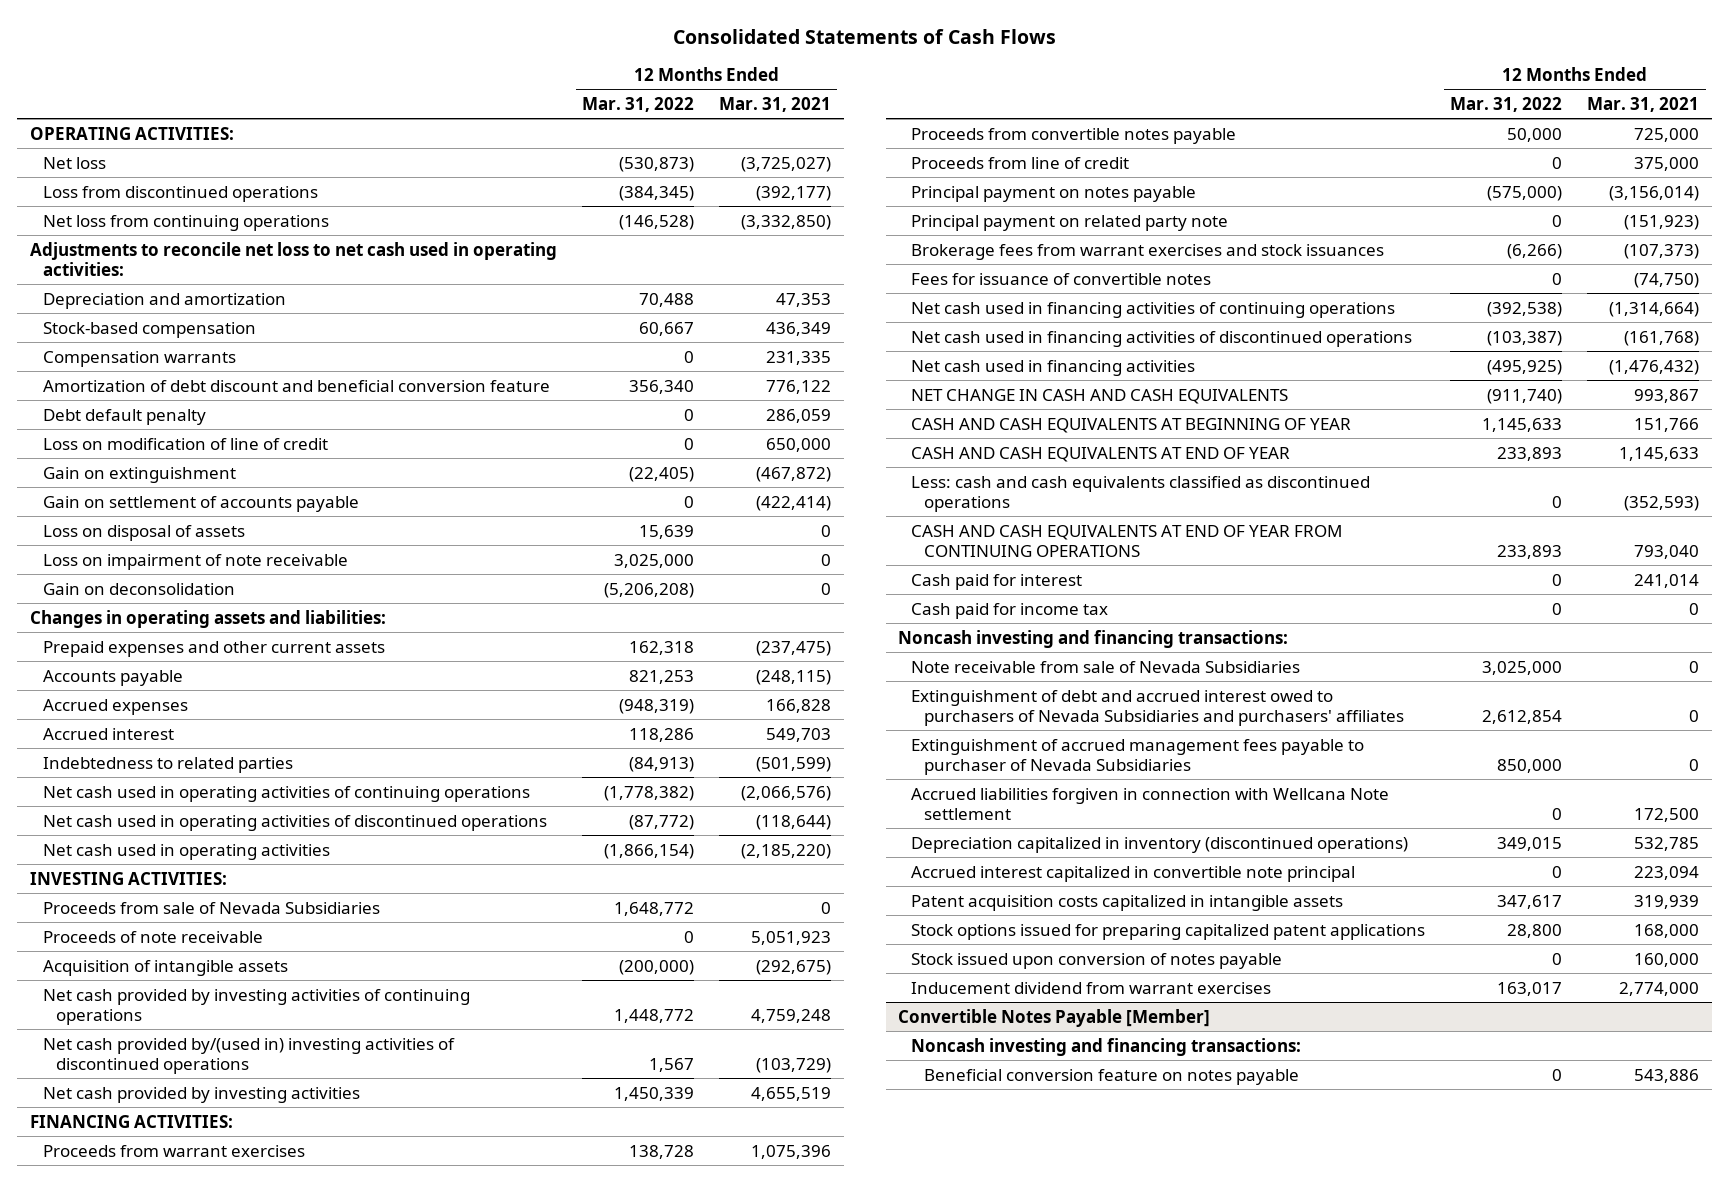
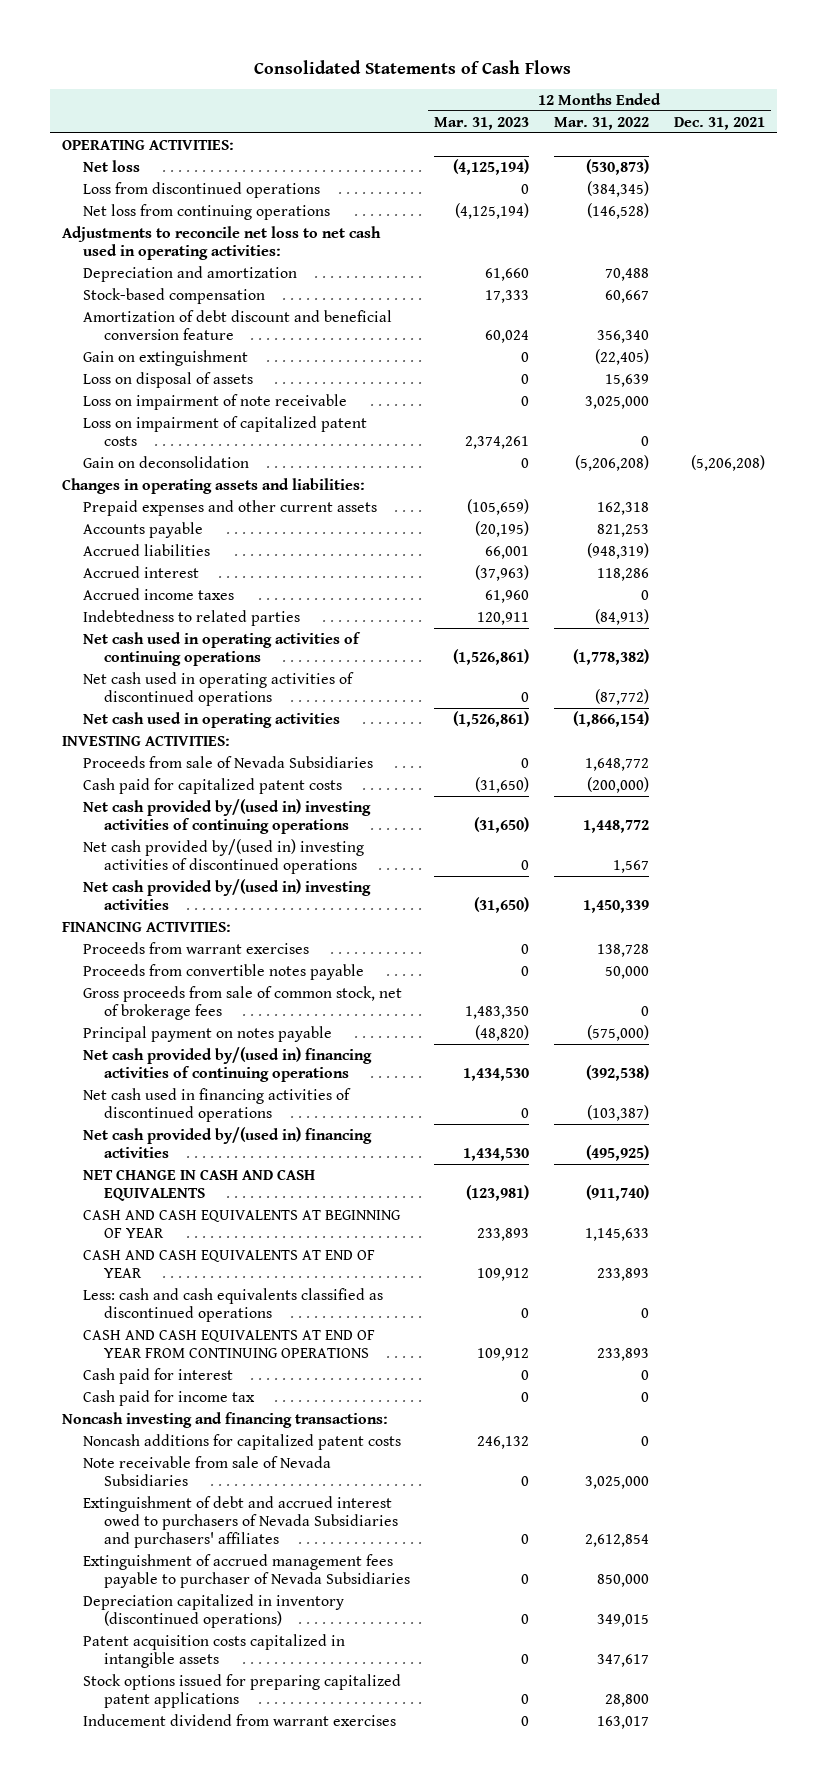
[719,96,832,112] Mar. 31, 2021 -> none
none -> [434,116,530,130] Mar. 31, 2023
none -> [673,116,765,130] Dec. 31, 2021
[42,350,236,367] Compensation warrants -> none
[42,408,206,425] Debt default penalty -> none
[42,437,328,450] Loss on modification of line of credit -> none
[42,495,359,512] Gain on settlement of accounts payable -> none
none -> [82,415,367,446] Loss on impairment of capitalized patent costs
[42,698,188,715] Accrued expenses -> [82,543,210,556] Accrued liabilities
none -> [82,587,234,600] Accrued income taxes
[42,930,263,943] Proceeds of note receivable -> none
[42,959,288,976] Acquisition of intangible assets -> [82,777,342,794] Cash paid for capitalized patent costs
[42,988,470,1025] Net cash provided by investing activities of continuing operations -> [82,798,371,834] Net cash provided by/(used in) investing activities of continuing operations
[42,1086,360,1103] Net cash provided by investing activities -> [82,878,371,910] Net cash provided by/(used in) investing activities
[911,156,1130,169] Proceeds from line of credit -> none
none -> [82,985,402,1020] Gross proceeds from sale of common stock, net of brokerage fees
[911,214,1229,231] Principal payment on related party note -> none
[911,243,1385,260] Brokerage fees from warrant exercises and stock issuances -> none
[911,272,1212,285] Fees for issuance of convertible notes -> none
[911,301,1396,318] Net cash used in financing activities of continuing operations -> [82,1046,372,1082] Net cash provided by/(used in) financing activities of continuing operations
[911,359,1196,376] Net cash used in financing activities -> [82,1126,372,1158] Net cash provided by/(used in) financing activities
none -> [82,1433,401,1450] Noncash additions for capitalized patent costs
[911,787,1390,820] Accrued liabilities forgiven in connection with Wellcana Note settlement -> none
[911,865,1356,882] Accrued interest capitalized in convertible note principal -> none
[911,952,1283,969] Stock issued upon conversion of notes payable -> none
[898,1008,1211,1027] Convertible Notes Payable [Member] -> none
[911,1037,1302,1056] Noncash investing and financing transactions: -> none
[923,1068,1299,1085] Beneficial conversion feature on notes payable -> none

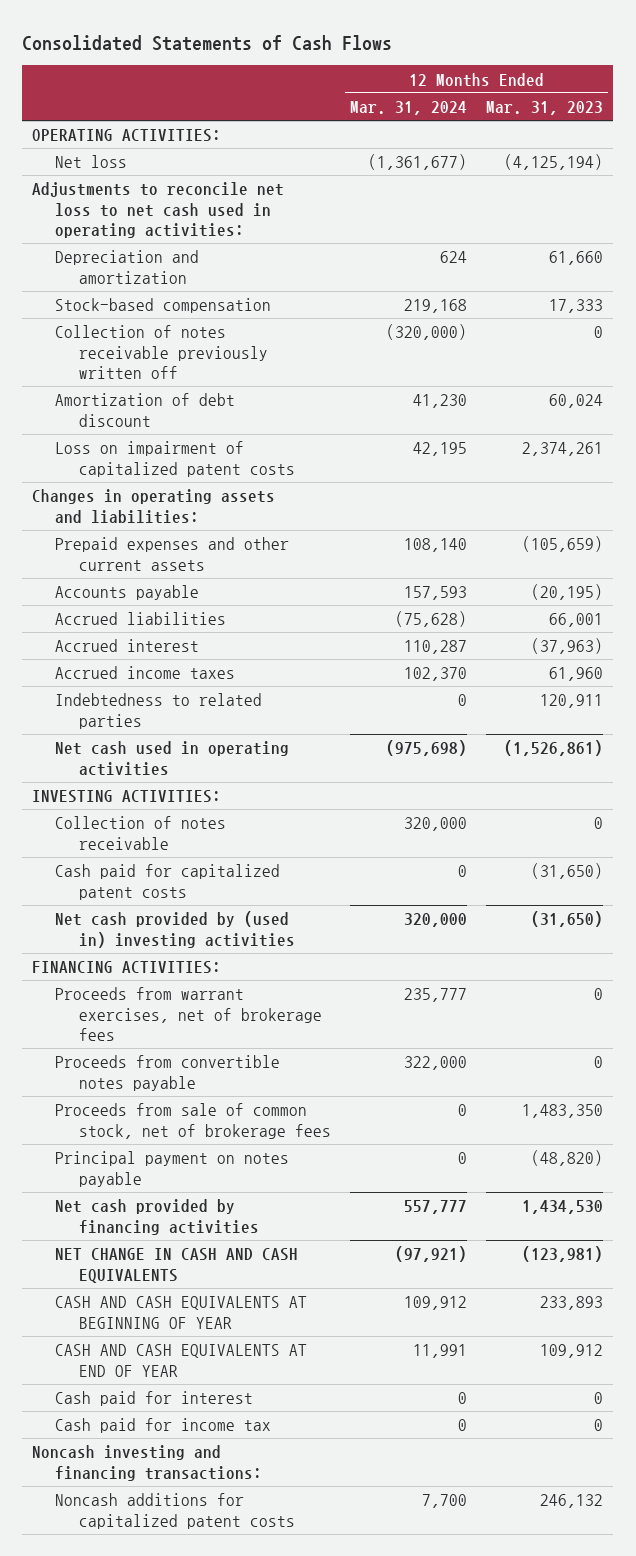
[553,116,649,130] Mar. 31, 2022 -> none
[673,116,765,130] Dec. 31, 2021 -> none
none -> [350,101,468,116] Mar. 31, 2024
[82,181,320,198] Loss from discontinued operations -> none
[82,203,330,220] Net loss from continuing operations -> none
[82,349,248,366] Gain on extinguishment -> none
[82,371,253,388] Loss on disposal of assets -> none
[82,393,347,410] Loss on impairment of note receivable -> none
none -> [55,325,268,380] Collection of notes receivable previously written off
[82,309,392,340] Amortization of debt discount and beneficial conversion feature -> [55,393,236,427] Amortization of debt discount
[82,455,249,468] Gain on deconsolidation -> none
[82,631,361,666] Net cash used in operating activities of continuing operations -> none
[82,671,354,706] Net cash used in operating activities of discontinued operations -> none
[82,755,373,768] Proceeds from sale of Nevada Subsidiaries -> none
none -> [55,816,227,850] Collection of notes receivable
[82,798,371,834] Net cash provided by/(used in) investing activities of continuing operations -> none
[82,838,364,874] Net cash provided by/(used in) investing activities of discontinued operations -> none
[82,878,371,910] Net cash provided by/(used in) investing activities -> [55,911,295,948] Net cash provided by (used in) investing activities
[82,941,309,954] Proceeds from warrant exercises -> [55,987,322,1042] Proceeds from warrant exercises, net of brokerage fees
[82,985,402,1020] Gross proceeds from sale of common stock, net of brokerage fees -> [55,1103,331,1139] Proceeds from sale of common stock, net of brokerage fees
[82,1046,372,1082] Net cash provided by/(used in) financing activities of continuing operations -> none
[82,1087,351,1122] Net cash used in financing activities of discontinued operations -> none
[82,1126,372,1158] Net cash provided by/(used in) financing activities -> [55,1199,259,1235] Net cash provided by financing activities
[82,1287,383,1322] Less: cash and cash equivalents classified as discontinued operations -> none
[82,1329,375,1358] CASH AND CASH EQUIVALENTS AT END OF YEAR FROM CONTINUING OPERATIONS -> none
[82,1455,331,1486] Note receivable from sale of Nevada Subsidiaries -> none
[82,1495,398,1548] Extinguishment of debt and accrued interest owed to purchasers of Nevada Subsidiaries and purchasers' affiliates -> none
[82,1553,410,1588] Extinguishment of accrued management fees payable to purchaser of Nevada Subsidiaries -> none
[82,1593,344,1628] Depreciation capitalized in inventory (discontinued operations) -> none
[82,1633,345,1668] Patent acquisition costs capitalized in intangible assets -> none
[82,1673,401,1708] Stock options issued for preparing capitalized patent applications -> none
[82,1713,396,1726] Inducement dividend from warrant exercises -> none

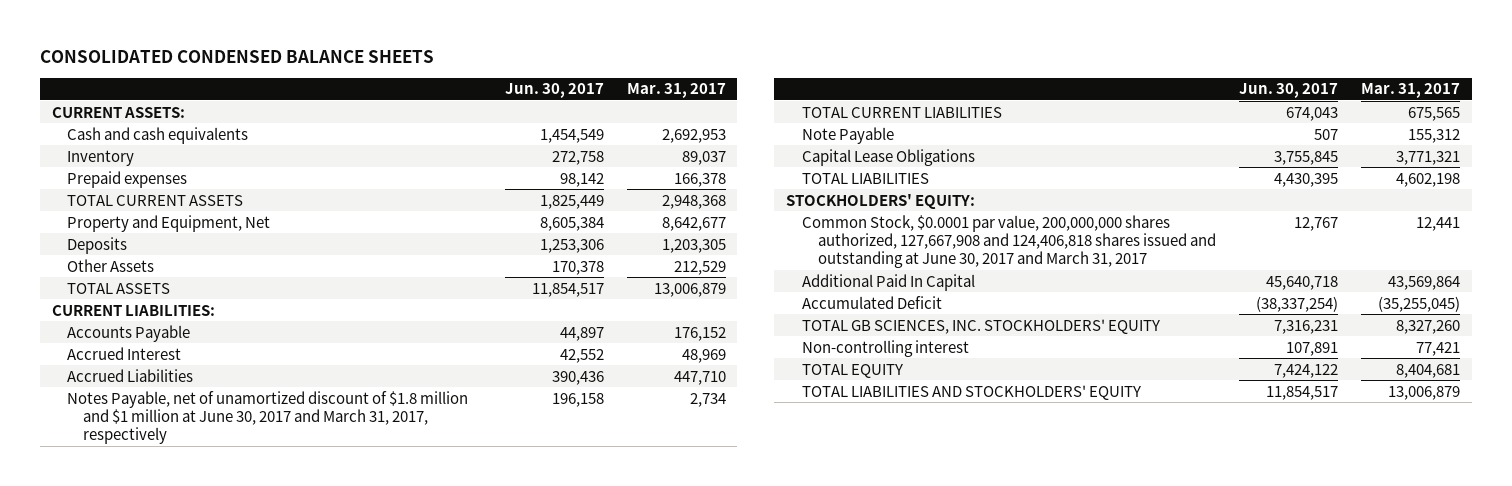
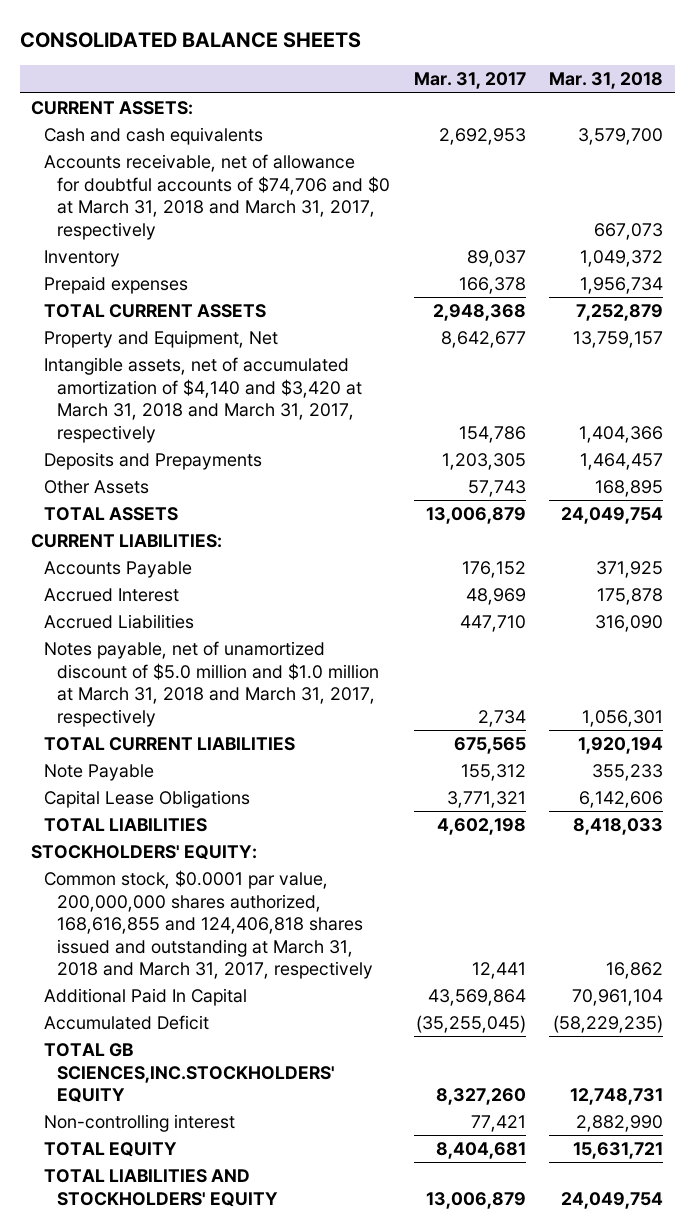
[39,49,434,63] CONSOLIDATED CONDENSED BALANCE SHEETS -> [19,32,361,49] CONSOLIDATED BALANCE SHEETS
[504,83,604,99] Jun. 30, 2017 -> none
none -> [548,72,663,90] Mar. 31, 2018
none -> [44,154,391,240] Accounts receivable, net of allowance for doubtful accounts of $74,706 and $0 at March 31, 2018 and March 31, 2017, respectively
none -> [44,357,363,443] Intangible assets, net of accumulated amortization of $4,140 and $3,420 at March 31, 2018 and March 31, 2017, respectively
[67,236,128,254] Deposits -> [44,452,263,471] Deposits and Prepayments
[673,260,726,275] 212,529 -> [467,480,526,498] 57,743
[67,390,469,444] Notes Payable, net of unamortized discount of $1.8 million and $1 million at June 30, 2017 and March 31, 2017, respectively -> [44,641,380,727] Notes payable, net of unamortized discount of $5.0 million and $1.0 million at March 31, 2018 and March 31, 2017, respectively
[801,214,1216,268] Common Stock, $0.0001 par value, 200,000,000 shares authorized, 127,667,908 and 124,406,818 shares issued and outstanding at June 30, 2017 and March 31, 2017 -> [44,870,374,979] Common stock, $0.0001 par value, 200,000,000 shares authorized, 168,616,855 and 124,406,818 shares issued and outstanding at March 31, 2018 and March 31, 2017, respectively
[801,318,1160,334] TOTAL GB SCIENCES, INC. STOCKHOLDERS' EQUITY -> [44,1043,336,1104] TOTAL GB SCIENCES,INC.STOCKHOLDERS' EQUITY

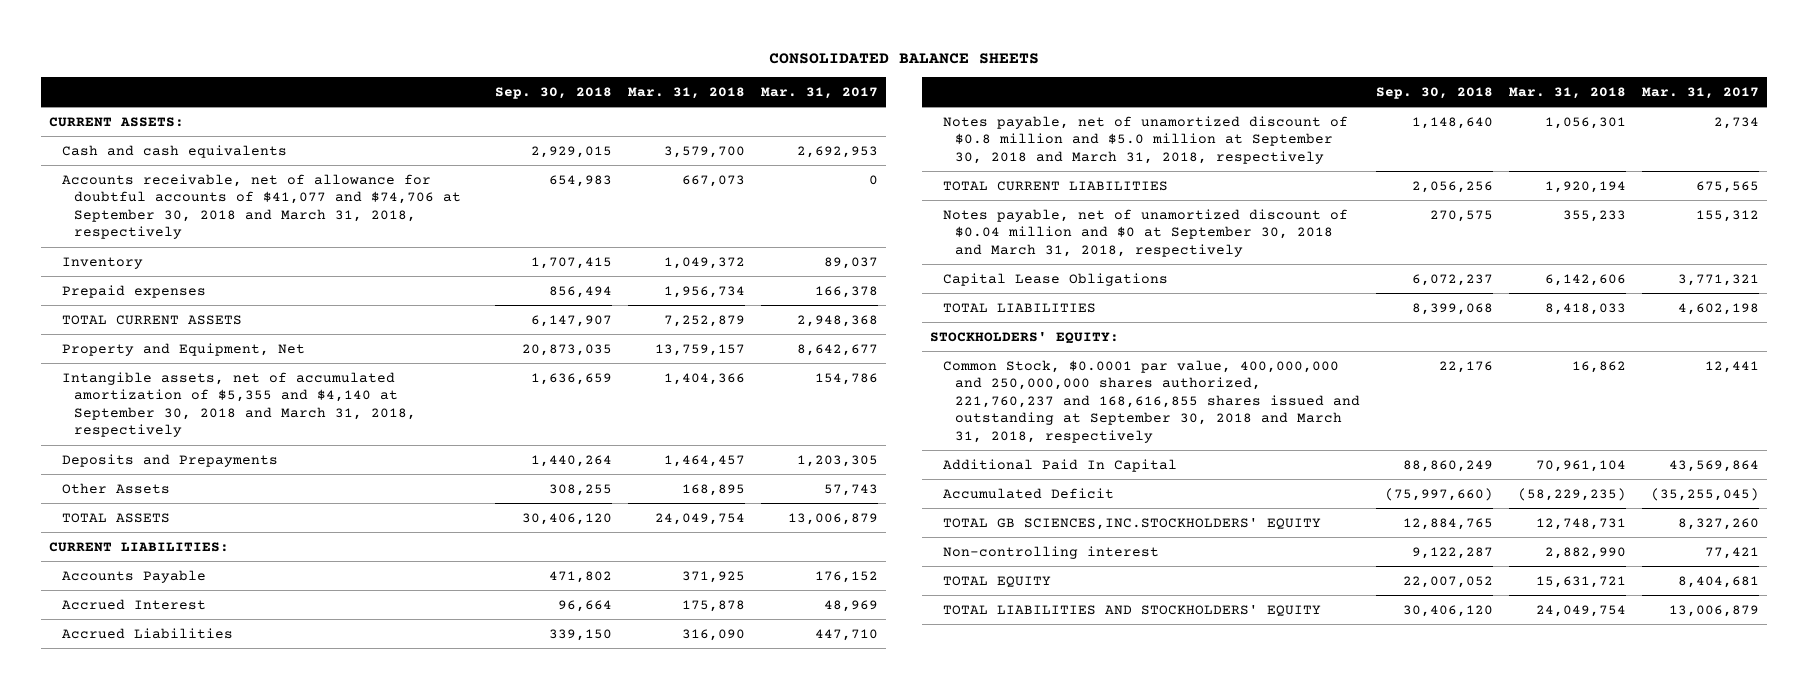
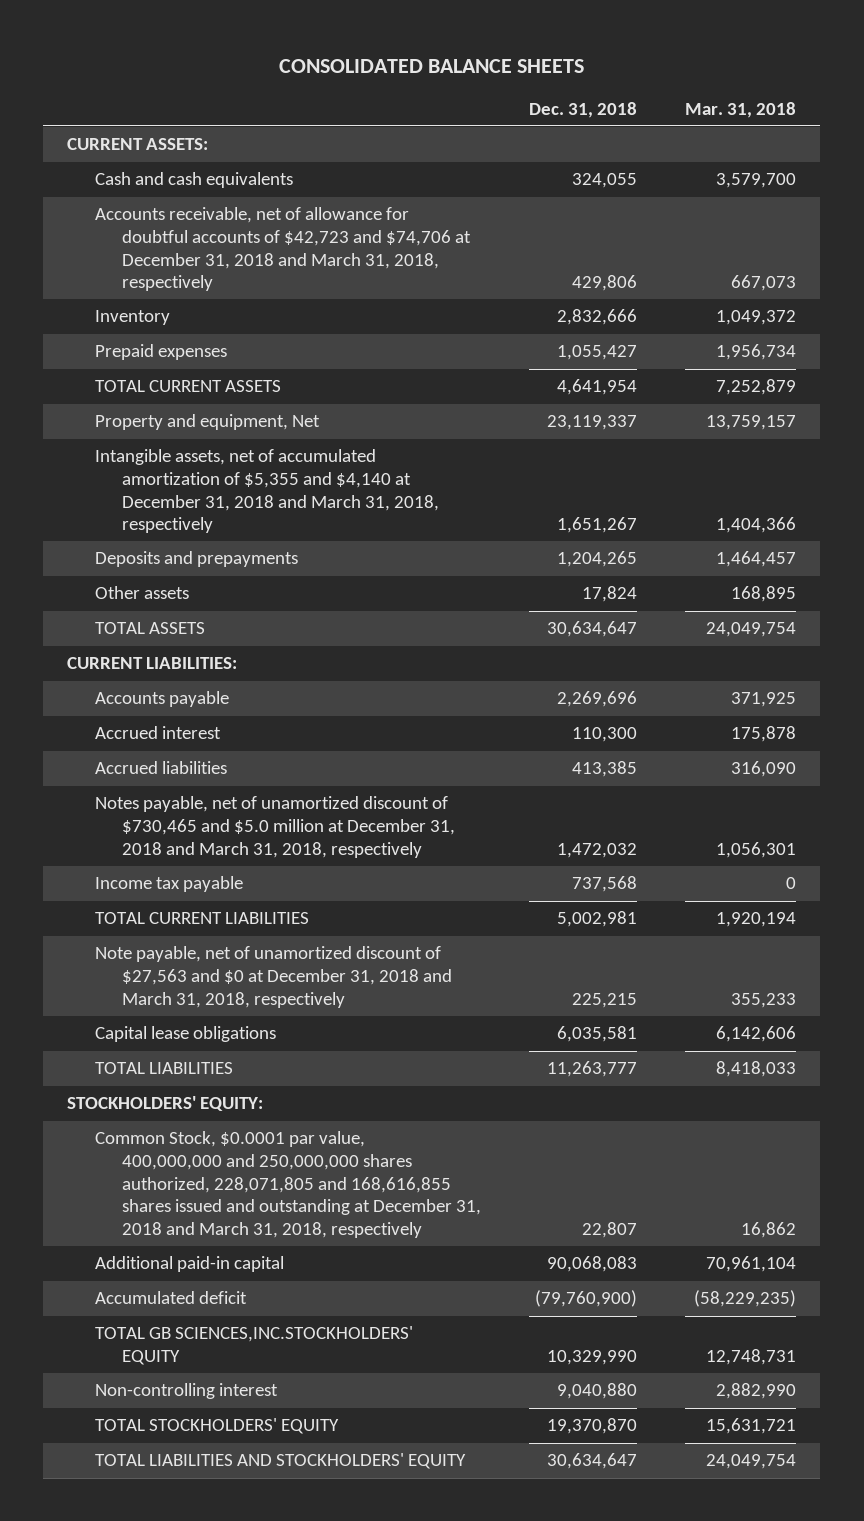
[495,86,613,99] Sep. 30, 2018 -> none
[761,86,879,99] Mar. 31, 2017 -> none
none -> [528,101,637,118] Dec. 31, 2018
[61,173,462,240] Accounts receivable, net of allowance for doubtful accounts of $41,077 and $74,706 at September 30, 2018 and March 31, 2018, respectively -> [94,207,471,292] Accounts receivable, net of allowance for doubtful accounts of $42,723 and $74,706 at December 31, 2018 and March 31, 2018, respectively
[61,342,305,356] Property and Equipment, Net -> [94,414,320,431] Property and equipment, Net
[61,371,417,438] Intangible assets, net of accumulated amortization of $5,355 and $4,140 at September 30, 2018 and March 31, 2018, respectively -> [94,449,439,534] Intangible assets, net of accumulated amortization of $5,355 and $4,140 at December 31, 2018 and March 31, 2018, respectively
[61,453,278,467] Deposits and Prepayments -> [94,551,298,568] Deposits and prepayments
[61,482,170,494] Other Assets -> [94,586,189,600] Other assets
[61,569,206,583] Accounts Payable -> [94,691,229,708] Accounts payable
[61,598,206,610] Accrued Interest -> [94,726,221,740] Accrued interest
[61,627,233,639] Accrued Liabilities -> [94,761,227,775] Accrued liabilities
[942,115,1348,164] Notes payable, net of unamortized discount of $0.8 million and $5.0 million at September 30, 2018 and March 31, 2018, respectively -> [94,796,455,858] Notes payable, net of unamortized discount of $730,465 and $5.0 million at December 31, 2018 and March 31, 2018, respectively
none -> [94,876,243,893] Income tax payable
[942,208,1348,257] Notes payable, net of unamortized discount of $0.04 million and $0 at September 30, 2018 and March 31, 2018, respectively -> [94,946,452,1008] Note payable, net of unamortized discount of $27,563 and $0 at December 31, 2018 and March 31, 2018, respectively
[942,272,1168,286] Capital Lease Obligations -> [94,1026,276,1043] Capital lease obligations
[942,359,1361,444] Common Stock, $0.0001 par value, 400,000,000 and 250,000,000 shares authorized, 221,760,237 and 168,616,855 shares issued and outstanding at September 30, 2018 and March 31, 2018, respectively -> [94,1131,481,1238] Common Stock, $0.0001 par value, 400,000,000 and 250,000,000 shares authorized, 228,071,805 and 168,616,855 shares issued and outstanding at December 31, 2018 and March 31, 2018, respectively
[942,458,1177,472] Additional Paid In Capital -> [94,1256,284,1273] Additional paid-in capital
[942,487,1114,499] Accumulated Deficit -> [94,1291,247,1305] Accumulated deficit
[942,575,1051,587] TOTAL EQUITY -> [94,1418,339,1435] TOTAL STOCKHOLDERS' EQUITY

